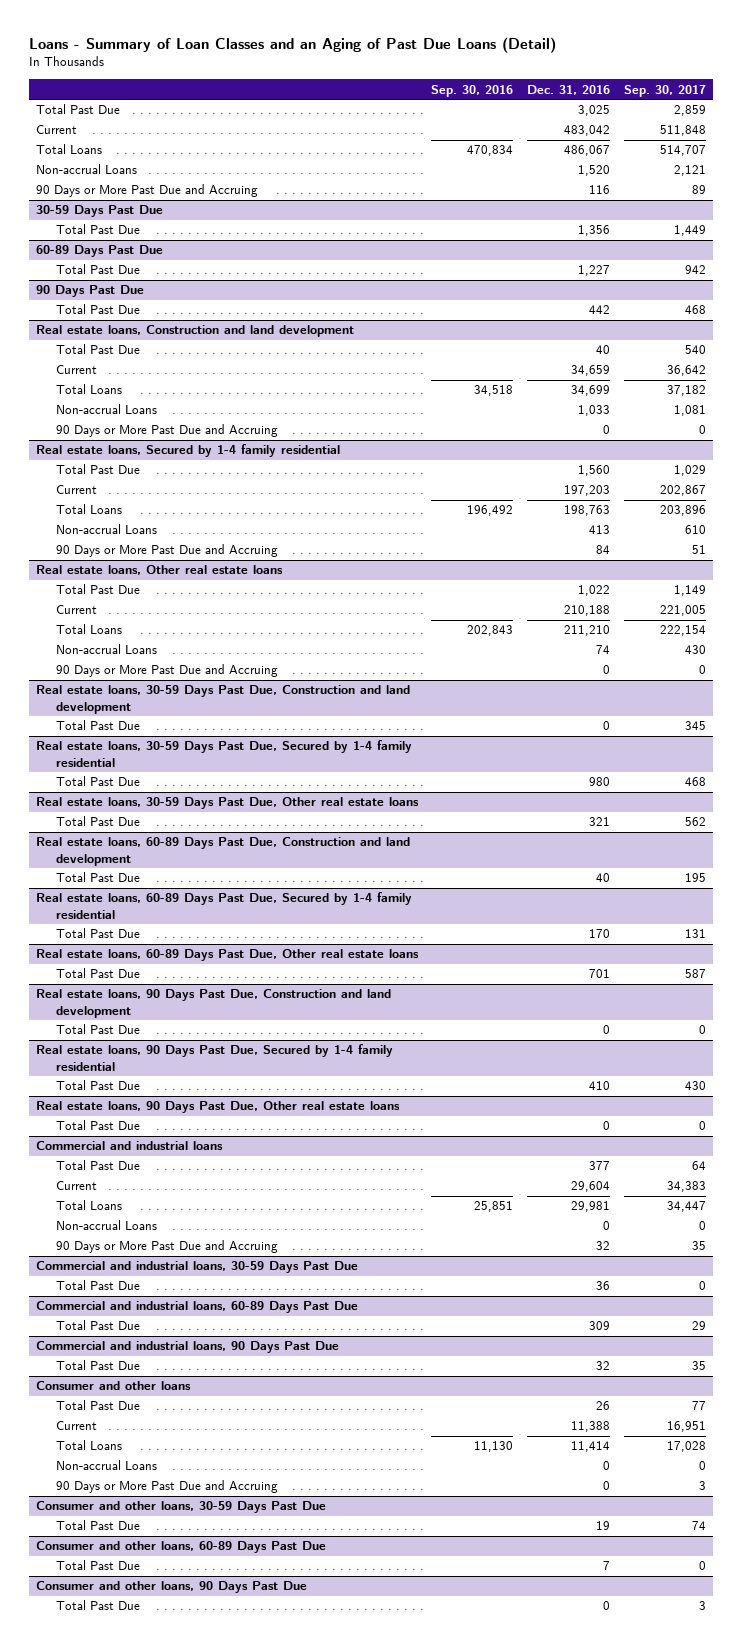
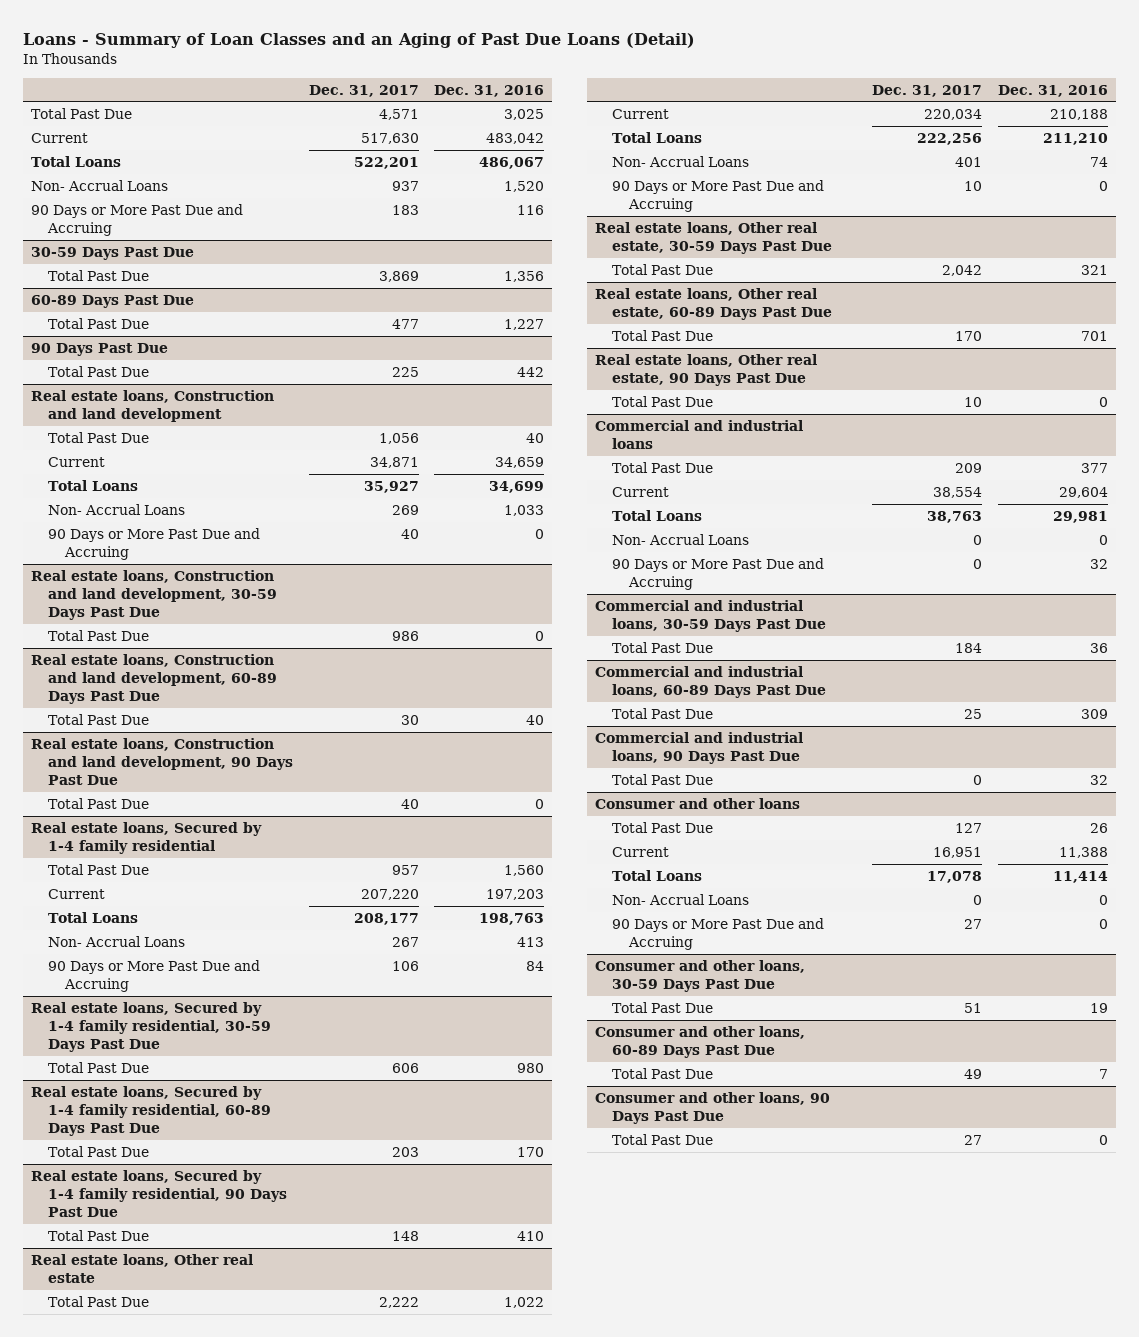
[431,84,514,97] Sep. 30, 2016 -> none
[623,84,706,97] Sep. 30, 2017 -> none
none -> [308,84,419,97] Dec. 31, 2017
[35,164,137,175] Non-accrual Loans -> [31,180,169,192] Non- Accrual Loans
[56,404,158,415] Non-accrual Loans -> [48,504,186,516] Non- Accrual Loans
none -> [31,570,278,620] Real estate loans, Construction and land development, 30-59 Days Past Due
none -> [48,630,150,642] Total Past Due
none -> [31,654,278,704] Real estate loans, Construction and land development, 60-89 Days Past Due
none -> [48,714,150,726] Total Past Due
none -> [31,738,294,785] Real estate loans, Construction and land development, 90 Days Past Due
none -> [48,798,150,810] Total Past Due
[56,524,158,535] Non-accrual Loans -> [48,936,186,948] Non- Accrual Loans
none -> [31,1002,272,1052] Real estate loans, Secured by 1-4 family residential, 30-59 Days Past Due
none -> [48,1062,150,1074] Total Past Due
none -> [31,1086,272,1136] Real estate loans, Secured by 1-4 family residential, 60-89 Days Past Due
none -> [48,1146,150,1158] Total Past Due
none -> [31,1170,288,1217] Real estate loans, Secured by 1-4 family residential, 90 Days Past Due
none -> [48,1230,150,1242] Total Past Due
[35,565,283,576] Real estate loans, Other real estate loans -> [31,1254,254,1283] Real estate loans, Other real estate
[56,644,158,655] Non-accrual Loans -> [611,156,749,168] Non- Accrual Loans
[35,685,410,714] Real estate loans, 30-59 Days Past Due, Construction and land development -> none
[56,720,141,731] Total Past Due -> none
[35,740,412,767] Real estate loans, 30-59 Days Past Due, Secured by 1-4 family residential -> none
[56,776,141,787] Total Past Due -> none
[35,797,419,810] Real estate loans, 30-59 Days Past Due, Other real estate loans -> [594,222,832,254] Real estate loans, Other real estate, 30-59 Days Past Due
[35,837,410,866] Real estate loans, 60-89 Days Past Due, Construction and land development -> none
[56,872,141,883] Total Past Due -> none
[35,892,412,919] Real estate loans, 60-89 Days Past Due, Secured by 1-4 family residential -> none
[56,928,141,939] Total Past Due -> none
[35,949,419,962] Real estate loans, 60-89 Days Past Due, Other real estate loans -> [594,288,832,320] Real estate loans, Other real estate, 60-89 Days Past Due
[35,989,391,1018] Real estate loans, 90 Days Past Due, Construction and land development -> none
[56,1024,141,1035] Total Past Due -> none
[35,1044,393,1071] Real estate loans, 90 Days Past Due, Secured by 1-4 family residential -> none
[56,1080,141,1091] Total Past Due -> none
[35,1101,400,1114] Real estate loans, 90 Days Past Due, Other real estate loans -> [594,354,817,386] Real estate loans, Other real estate, 90 Days Past Due
[56,1220,158,1231] Non-accrual Loans -> [611,534,749,546] Non- Accrual Loans
[56,1460,158,1471] Non-accrual Loans -> [611,894,749,906] Non- Accrual Loans

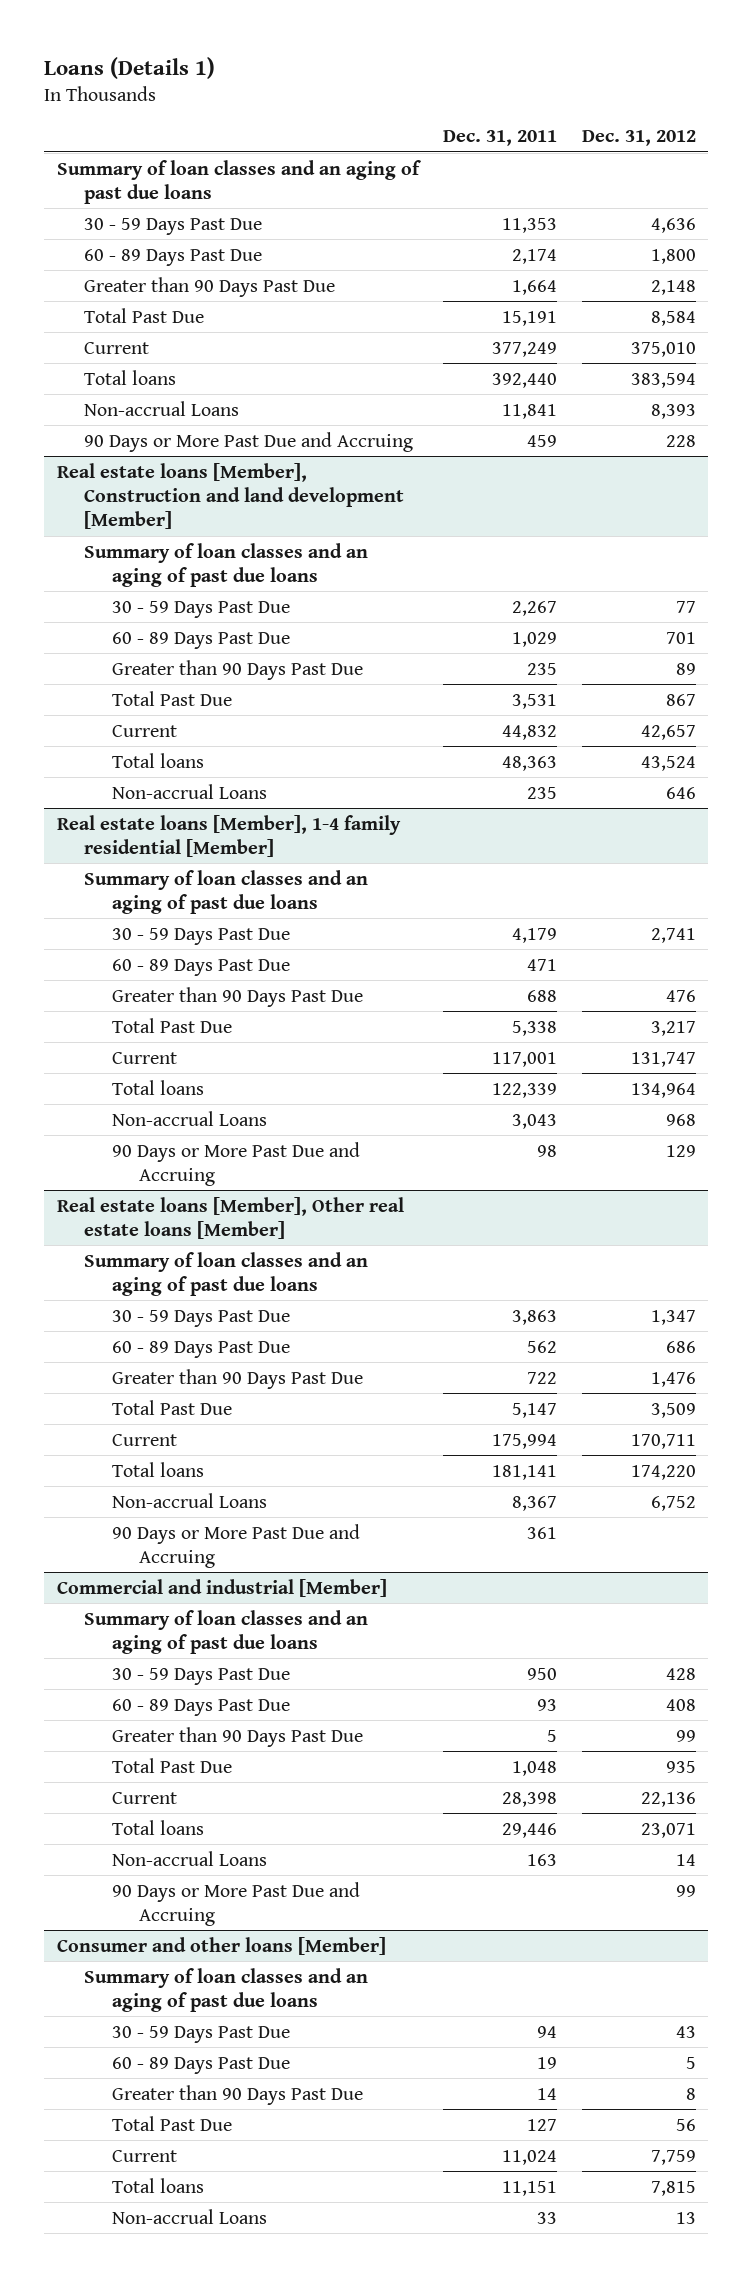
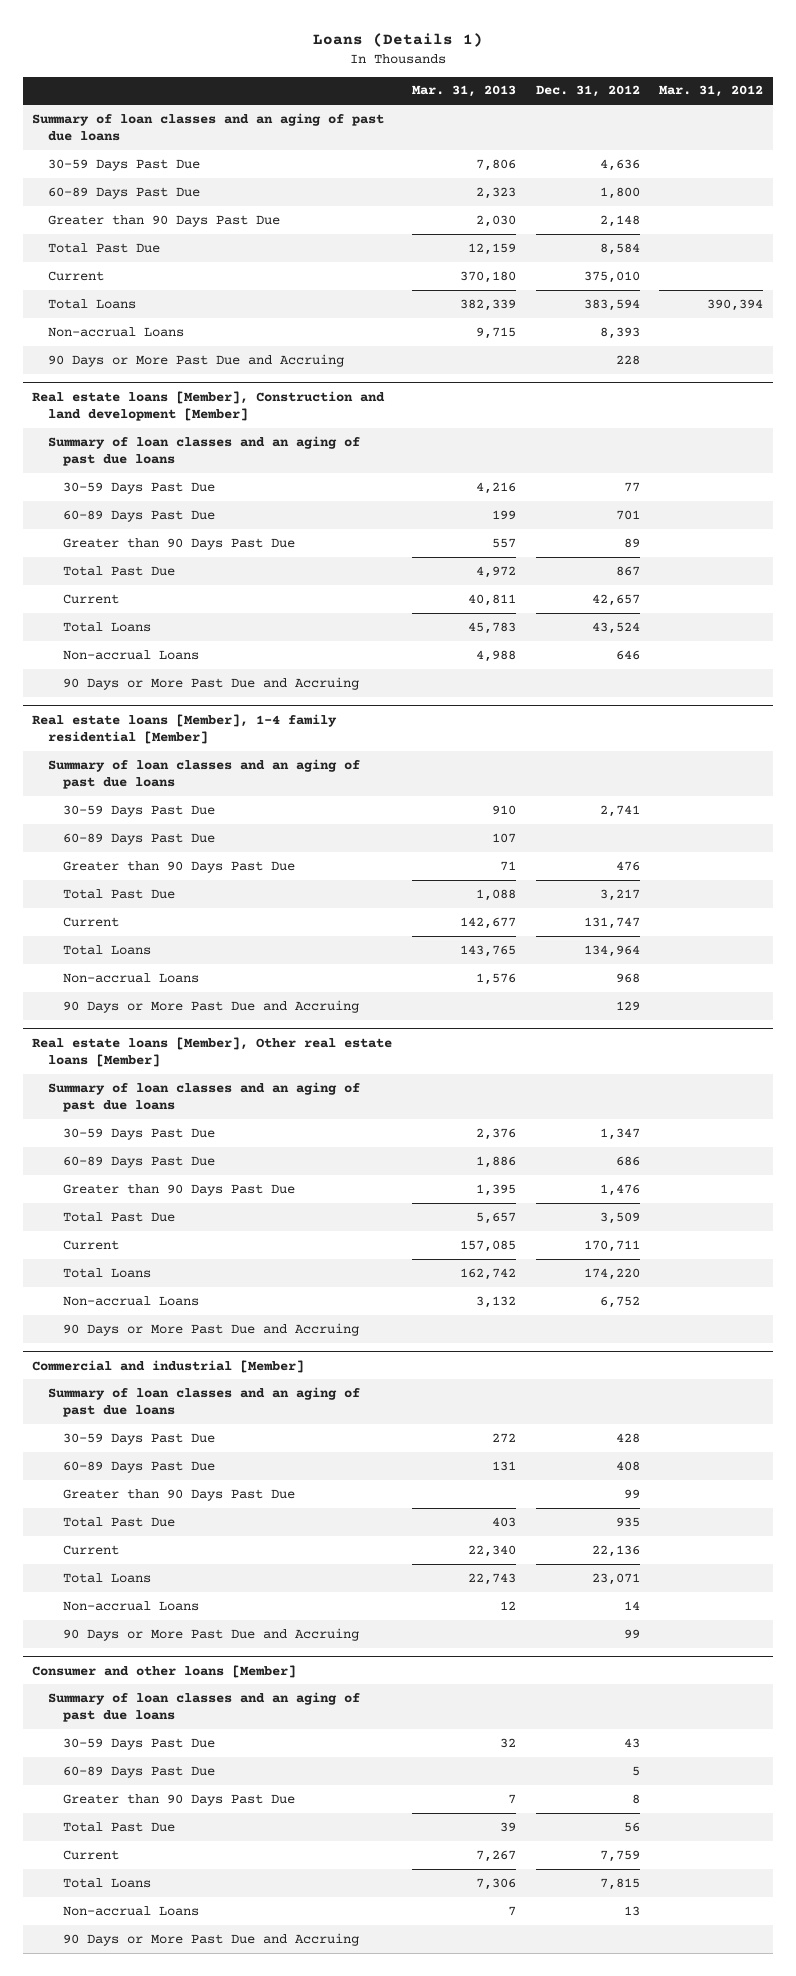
[443,130,558,147] Dec. 31, 2011 -> none
none -> [412,85,517,98] Mar. 31, 2013
none -> [659,85,764,98] Mar. 31, 2012
[84,217,263,235] 30 - 59 Days Past Due -> [47,158,200,171] 30-59 Days Past Due
[84,248,263,266] 60 - 89 Days Past Due -> [47,186,200,199] 60-89 Days Past Due
[84,369,177,385] Total loans -> [47,298,136,309] Total Loans
[111,600,290,618] 30 - 59 Days Past Due -> [63,481,216,494] 30-59 Days Past Due
[111,631,290,649] 60 - 89 Days Past Due -> [63,509,216,522] 60-89 Days Past Due
[111,752,204,768] Total loans -> [63,621,152,632] Total Loans
none -> [63,676,360,690] 90 Days or More Past Due and Accruing
[111,927,290,945] 30 - 59 Days Past Due -> [63,804,216,817] 30-59 Days Past Due
[111,958,290,976] 60 - 89 Days Past Due -> [63,832,216,845] 60-89 Days Past Due
[111,1079,204,1095] Total loans -> [63,944,152,955] Total Loans
[111,1309,290,1327] 30 - 59 Days Past Due -> [63,1127,216,1140] 30-59 Days Past Due
[111,1340,290,1358] 60 - 89 Days Past Due -> [63,1155,216,1168] 60-89 Days Past Due
[111,1461,204,1477] Total loans -> [63,1267,152,1278] Total Loans
[111,1667,290,1685] 30 - 59 Days Past Due -> [63,1432,216,1445] 30-59 Days Past Due
[111,1698,290,1716] 60 - 89 Days Past Due -> [63,1460,216,1473] 60-89 Days Past Due
[111,1819,204,1835] Total loans -> [63,1572,152,1583] Total Loans
[111,2025,290,2043] 30 - 59 Days Past Due -> [63,1737,216,1750] 30-59 Days Past Due
[111,2056,290,2074] 60 - 89 Days Past Due -> [63,1765,216,1778] 60-89 Days Past Due
[111,2177,204,2193] Total loans -> [63,1877,152,1888] Total Loans
none -> [63,1932,360,1946] 90 Days or More Past Due and Accruing

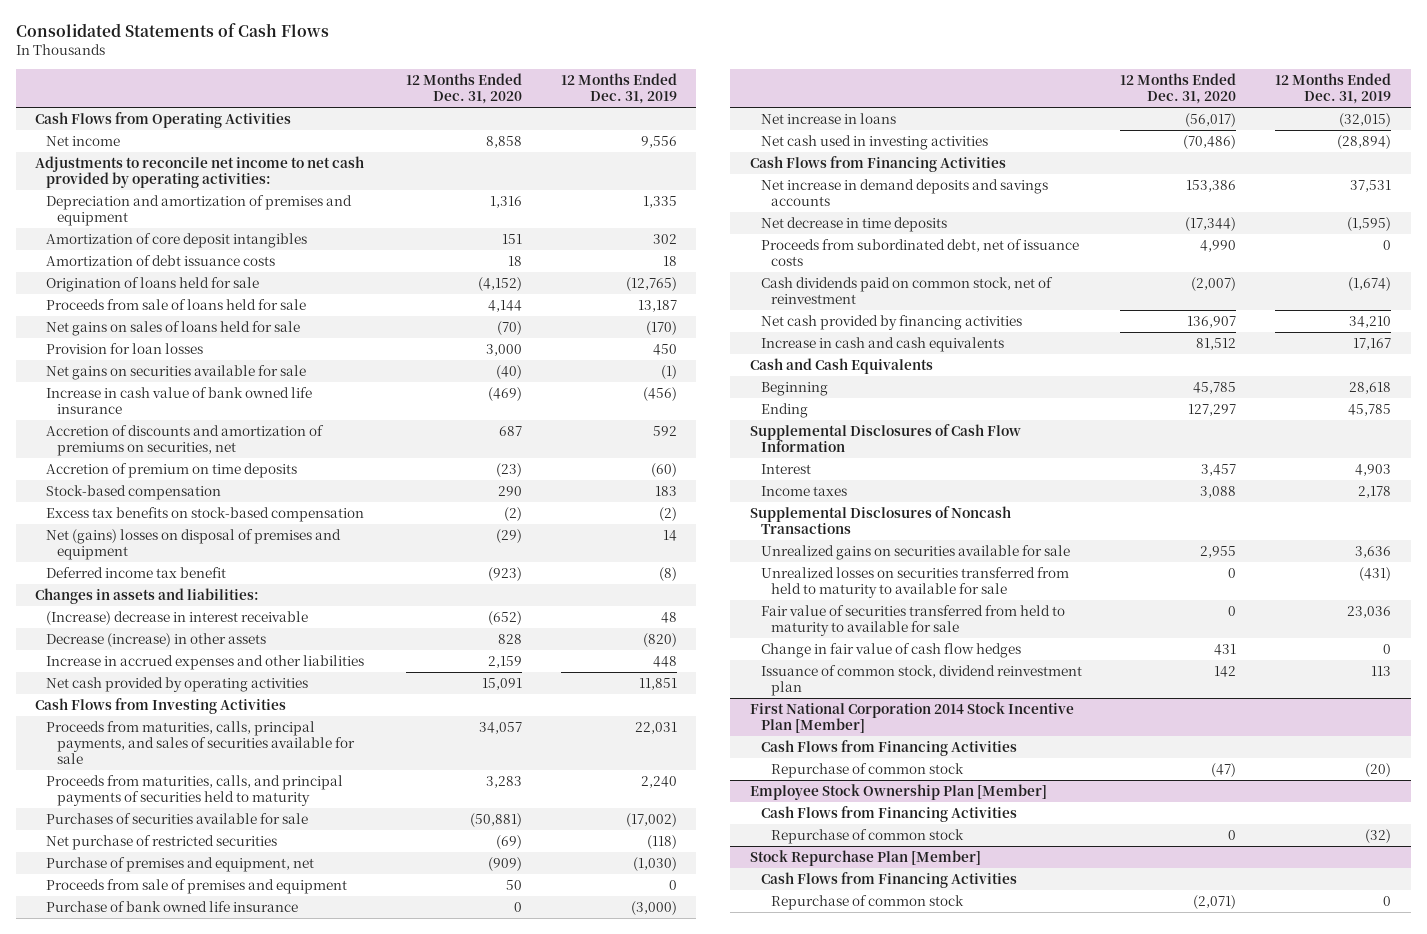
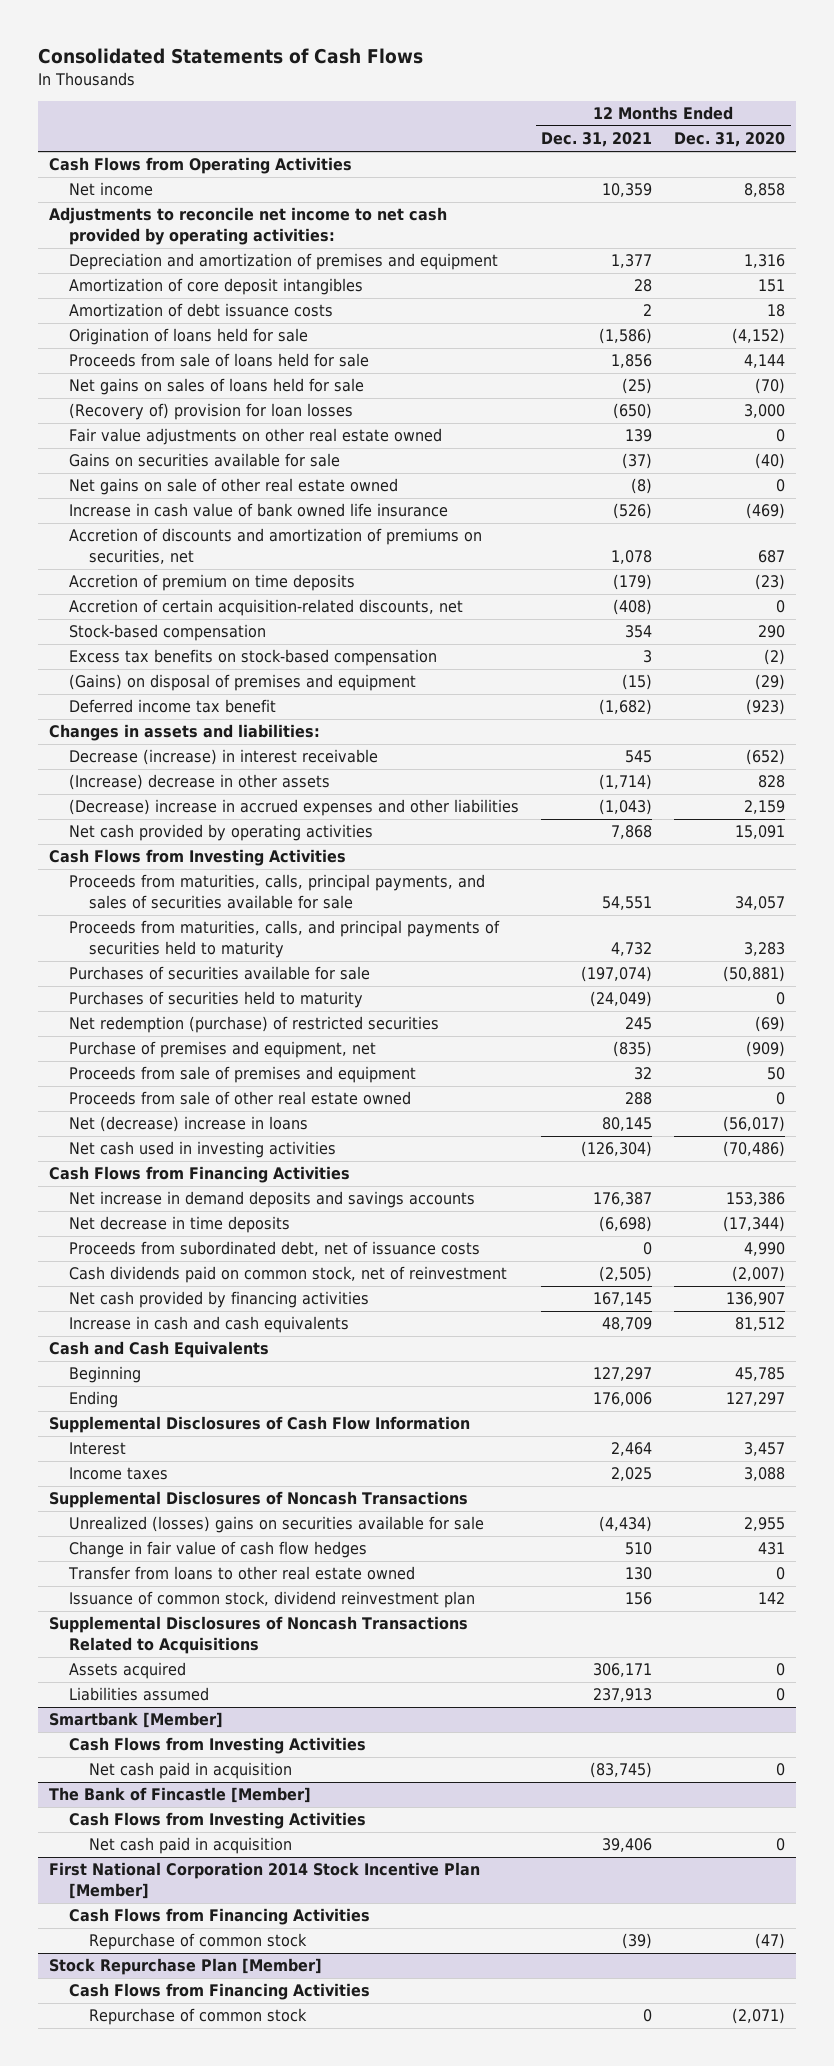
[560,72,677,105] 12 Months Ended Dec. 31, 2019 -> none
none -> [541,132,653,148] Dec. 31, 2021
[46,342,204,354] Provision for loan losses -> [69,403,354,421] (Recovery of) provision for loan losses
none -> [69,428,443,446] Fair value adjustments on other real estate owned
[46,364,307,380] Net gains on securities available for sale -> [69,453,341,468] Gains on securities available for sale
none -> [69,478,399,496] Net gains on sale of other real estate owned
none -> [69,599,464,617] Accretion of certain acquisition-related discounts, net
[46,528,342,561] Net (gains) losses on disposal of premises and equipment -> [69,674,417,692] (Gains) on disposal of premises and equipment
[46,610,309,625] (Increase) decrease in interest receivable -> [69,749,379,766] Decrease (increase) in interest receivable
[46,632,267,647] Decrease (increase) in other assets -> [69,774,331,791] (Increase) decrease in other assets
[46,654,365,670] Increase in accrued expenses and other liabilities -> [69,799,520,817] (Decrease) increase in accrued expenses and other liabilities
none -> [69,991,364,1009] Purchases of securities held to maturity
[46,834,278,850] Net purchase of restricted securities -> [69,1016,440,1034] Net redemption (purchase) of restricted securities
[46,900,299,912] Purchase of bank owned life insurance -> none
none -> [69,1091,412,1106] Proceeds from sale of other real estate owned
[760,112,896,124] Net increase in loans -> [69,1116,309,1133] Net (decrease) increase in loans
[760,566,1069,599] Unrealized losses on securities transferred from held to maturity to available for sale -> none
[760,604,1065,637] Fair value of securities transferred from held to maturity to available for sale -> none
[760,544,1070,560] Unrealized gains on securities available for sale -> [69,1516,485,1534] Unrealized (losses) gains on securities available for sale
none -> [68,1566,416,1581] Transfer from loans to other real estate owned
none -> [49,1616,469,1654] Supplemental Disclosures of Noncash Transactions Related to Acquisitions
none -> [69,1662,187,1680] Assets acquired
none -> [69,1687,210,1702] Liabilities assumed
none -> [49,1712,224,1729] Smartbank [Member]
none -> [69,1737,367,1755] Cash Flows from Investing Activities
none -> [89,1762,293,1780] Net cash paid in acquisition
none -> [49,1787,312,1804] The Bank of Fincastle [Member]
none -> [69,1812,367,1830] Cash Flows from Investing Activities
none -> [89,1837,293,1855] Net cash paid in acquisition
[749,783,1047,800] Employee Stock Ownership Plan [Member] -> none
[760,805,1017,822] Cash Flows from Financing Activities -> none
[771,828,965,844] Repurchase of common stock -> none

